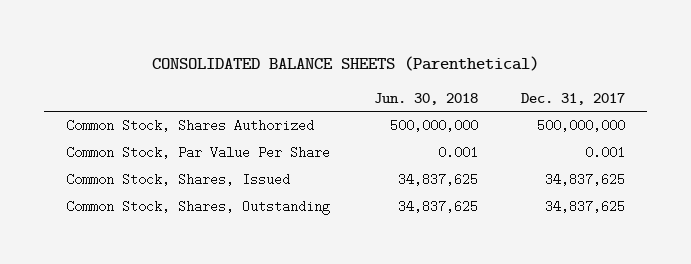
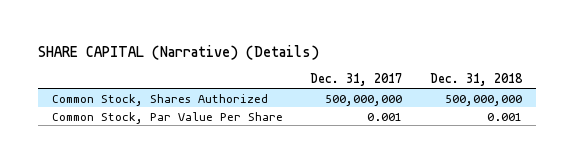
[151,55,539,71] CONSOLIDATED BALANCE SHEETS (Parenthetical) -> [37,45,319,61] SHARE CAPITAL (Narrative) (Details)
[373,92,478,105] Jun. 30, 2018 -> none
none -> [430,73,524,87] Dec. 31, 2018
[66,173,291,187] Common Stock, Shares, Issued -> none
[66,200,331,216] Common Stock, Shares, Outstanding -> none

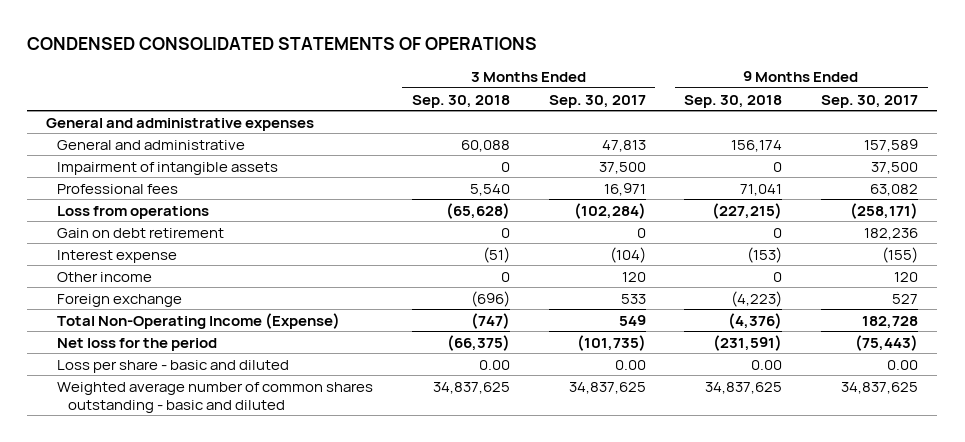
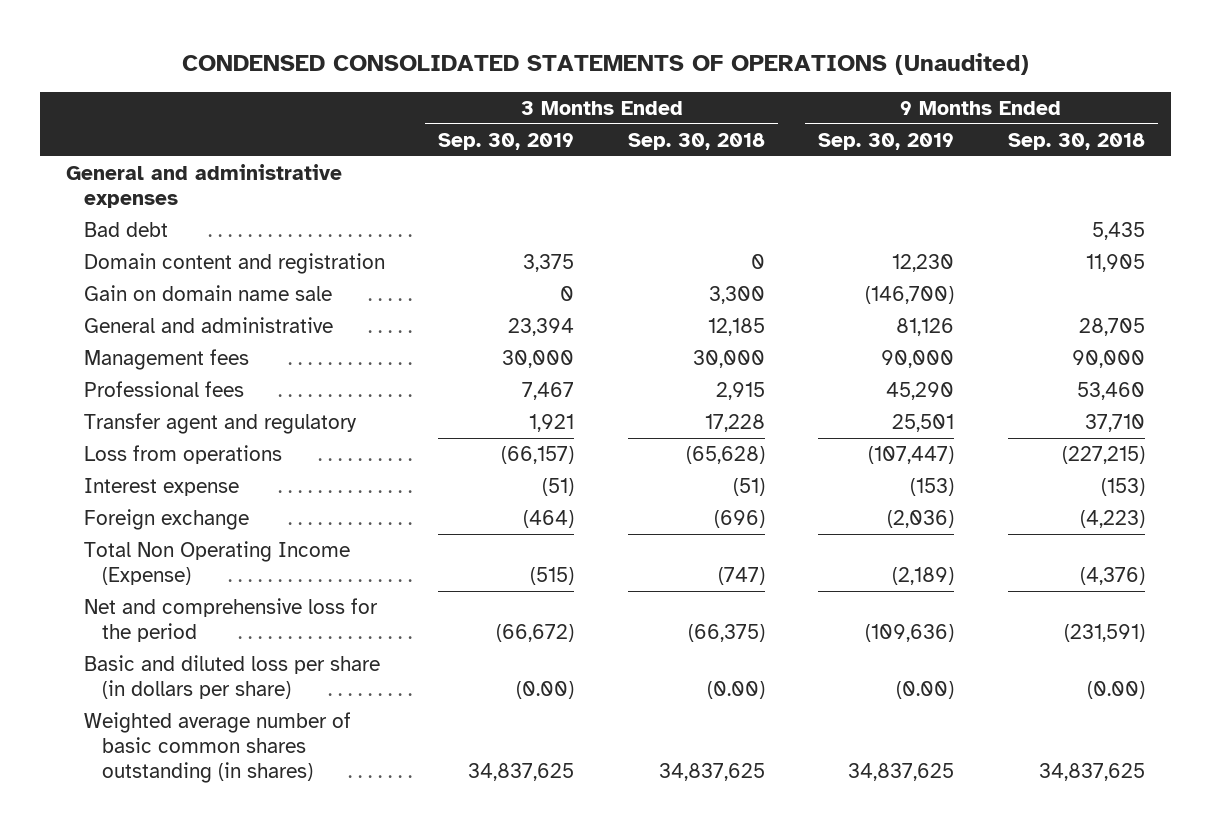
[27,37,538,51] CONDENSED CONSOLIDATED STATEMENTS OF OPERATIONS -> [181,53,1029,76] CONDENSED CONSOLIDATED STATEMENTS OF OPERATIONS (Unaudited)
[548,94,646,108] Sep. 30, 2017 -> none
[821,94,919,108] Sep. 30, 2017 -> none
none -> [438,132,575,150] Sep. 30, 2019
none -> [818,132,955,150] Sep. 30, 2019
[57,161,279,175] Impairment of intangible assets -> none
none -> [84,221,169,237] Bad debt
none -> [84,252,386,274] Domain content and registration
none -> [84,284,333,301] Gain on domain name sale
[460,139,510,152] 60,088 -> [707,317,765,336] 12,185
[731,139,783,152] 156,174 -> [1078,317,1145,336] 28,705
none -> [84,348,250,370] Management fees
[469,183,510,196] 5,540 -> [715,381,765,400] 2,915
[740,183,783,196] 71,041 -> [1076,381,1145,400] 53,460
none -> [84,412,358,434] Transfer agent and regulatory
[57,227,225,238] Gain on debt retirement -> none
[57,271,153,282] Other income -> none
[57,312,341,329] Total Non-Operating Income (Expense) -> [84,540,351,586] Total Non Operating Income (Expense)
[57,337,218,351] Net loss for the period -> [84,597,379,643] Net and comprehensive loss for the period
[57,359,290,373] Loss per share - basic and diluted -> [84,654,381,700] Basic and diluted loss per share (in dollars per share)
[478,359,510,370] 0.00 -> [706,681,765,700] (0.00)
[751,359,783,370] 0.00 -> [1086,681,1145,700] (0.00)
[57,381,374,413] Weighted average number of common shares outstanding - basic and diluted -> [84,711,352,784] Weighted average number of basic common shares outstanding (in shares)

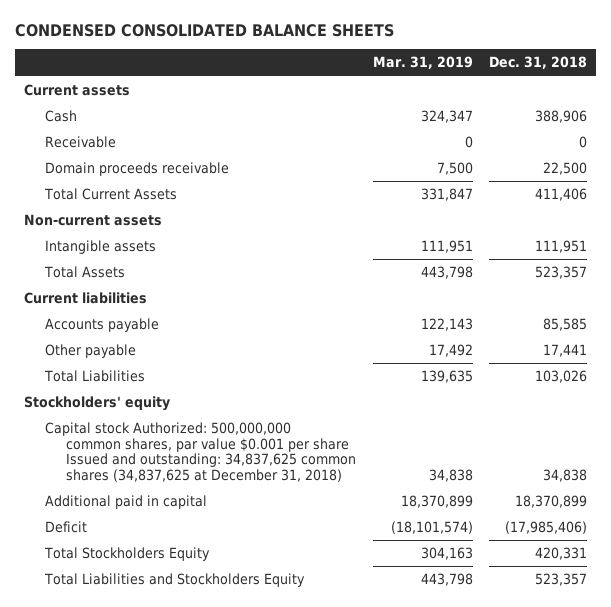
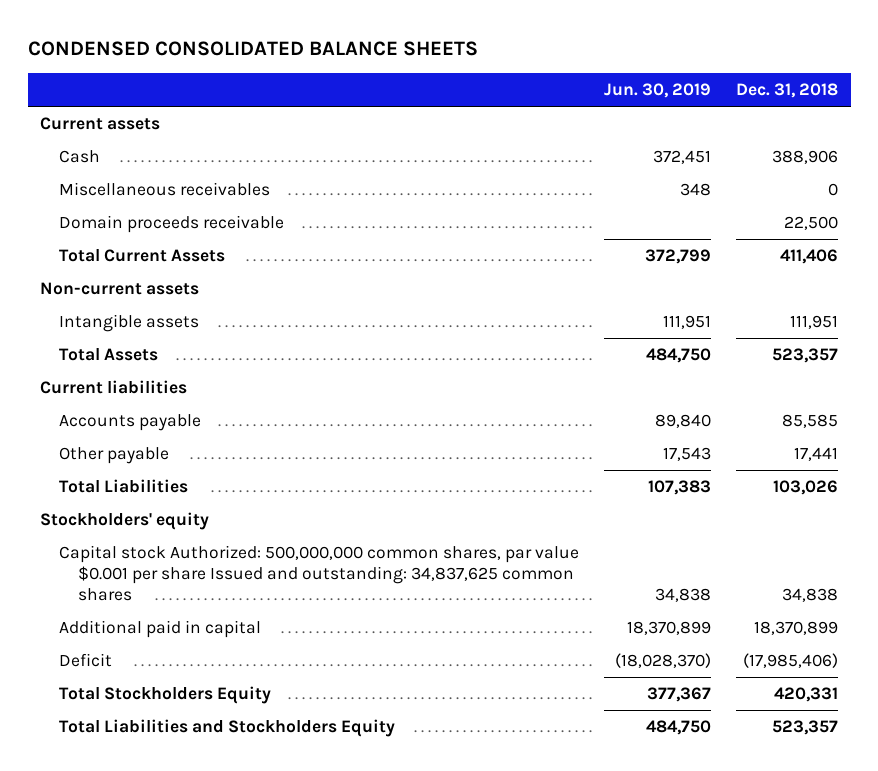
[372,56,473,70] Mar. 31, 2019 -> none
none -> [604,83,712,99] Jun. 30, 2019
[44,135,116,148] Receivable -> [58,182,270,197] Miscellaneous receivables
[44,421,356,482] Capital stock Authorized: 500,000,000 common shares, par value $0.001 per share Issued and outstanding: 34,837,625 common shares (34,837,625 at December 31, 2018) -> [58,545,579,602] Capital stock Authorized: 500,000,000 common shares, par value $0.001 per share Issued and outstanding: 34,837,625 common shares

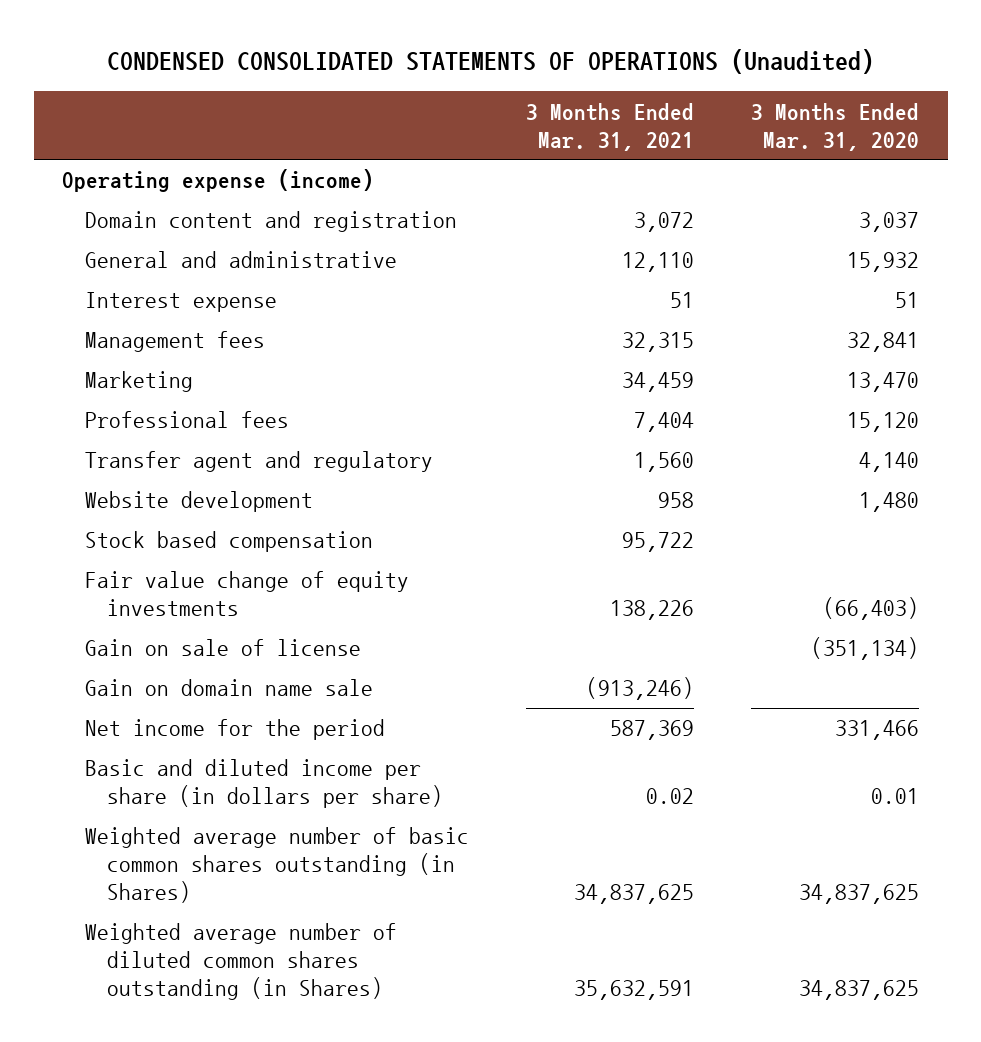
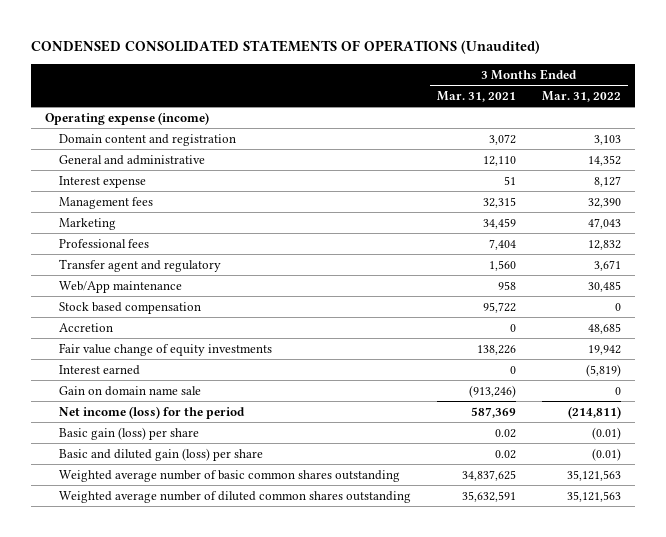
[751,102,920,151] 3 Months Ended Mar. 31, 2020 -> none
none -> [542,90,622,102] Mar. 31, 2022
[84,491,313,513] Website development -> [58,280,182,293] Web/App maintenance
none -> [58,322,113,332] Accretion
[84,639,361,657] Gain on sale of license -> none
none -> [58,364,140,375] Interest earned
[84,719,385,741] Net income for the period -> [58,405,245,419] Net income (loss) for the period
none -> [58,426,199,440] Basic gain (loss) per share
[84,759,444,809] Basic and diluted income per share (in dollars per share) -> [58,447,263,461] Basic and diluted gain (loss) per share
[84,827,469,904] Weighted average number of basic common shares outstanding (in Shares) -> [58,469,400,482] Weighted average number of basic common shares outstanding
[84,923,397,1001] Weighted average number of diluted common shares outstanding (in Shares) -> [58,490,411,503] Weighted average number of diluted common shares outstanding

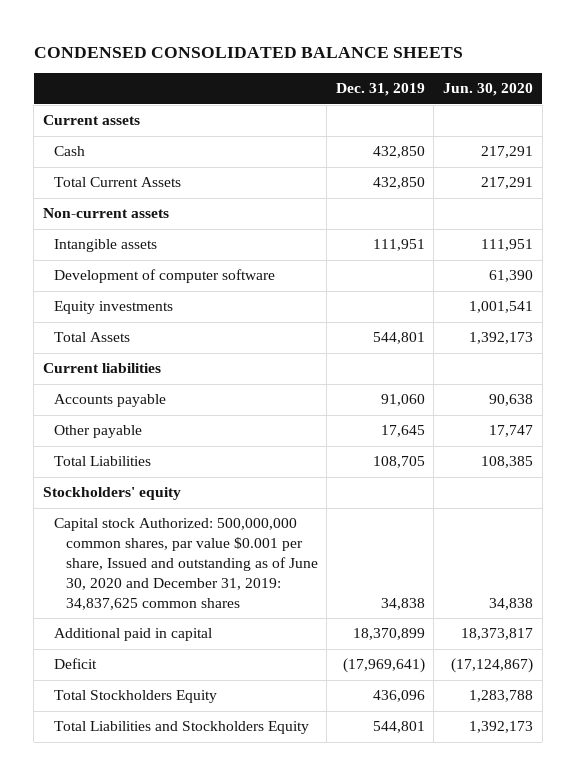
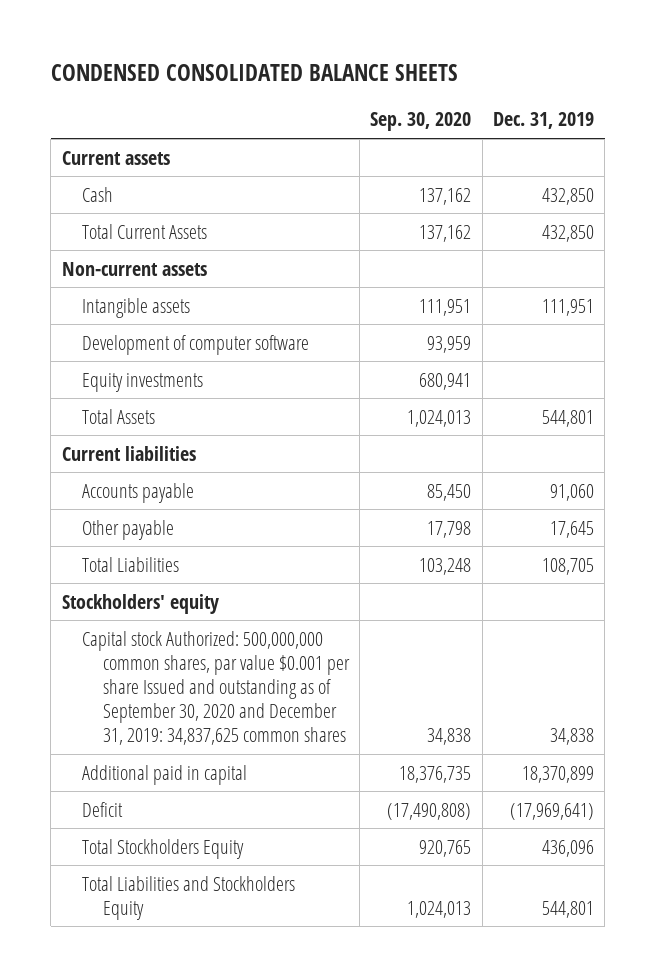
[442,83,533,97] Jun. 30, 2020 -> none
none -> [370,112,472,132] Sep. 30, 2020
[54,518,318,610] Capital stock Authorized: 500,000,000 common shares, par value $0.001 per share, Issued and outstanding as of June 30, 2020 and December 31, 2019: 34,837,625 common shares -> [82,630,350,746] Capital stock Authorized: 500,000,000 common shares, par value $0.001 per share Issued and outstanding as of September 30, 2020 and December 31, 2019: 34,837,625 common shares

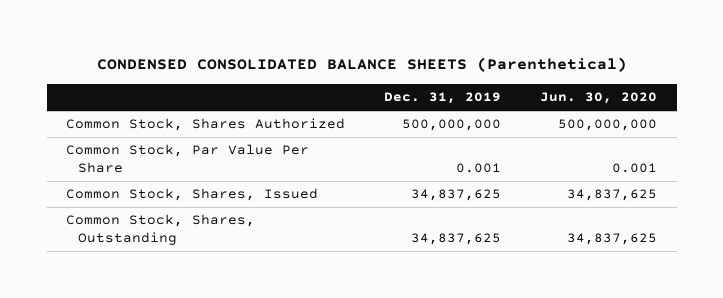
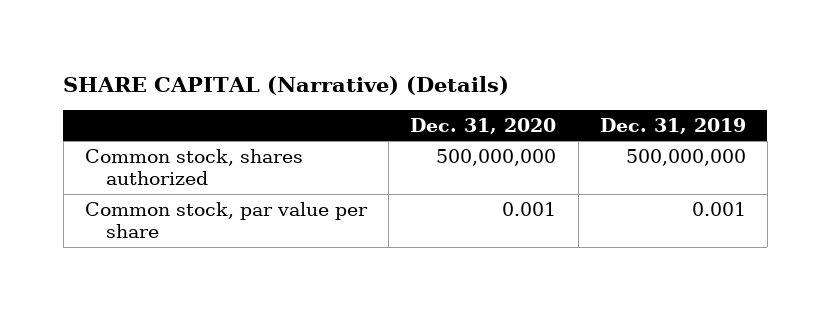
[96,57,627,73] CONDENSED CONSOLIDATED BALANCE SHEETS (Parenthetical) -> [63,75,510,95] SHARE CAPITAL (Narrative) (Details)
[540,92,658,105] Jun. 30, 2020 -> none
none -> [410,117,557,134] Dec. 31, 2020
[66,188,319,202] Common Stock, Shares, Issued -> none
[66,214,256,246] Common Stock, Shares, Outstanding -> none
[66,118,346,132] Common Stock, Shares Authorized -> [84,148,303,186] Common stock, shares authorized
[66,144,310,174] Common Stock, Par Value Per Share -> [84,201,368,239] Common stock, par value per share

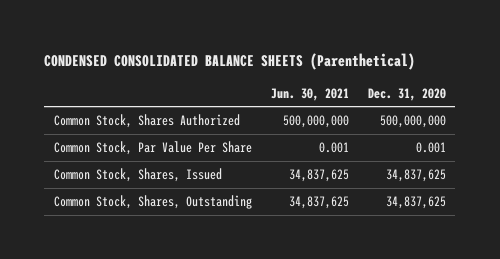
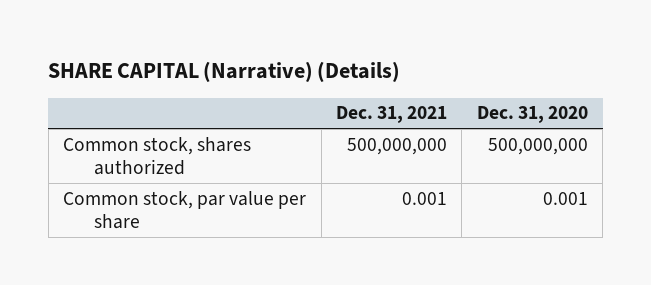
[44,52,416,70] CONDENSED CONSOLIDATED BALANCE SHEETS (Parenthetical) -> [48,61,401,83] SHARE CAPITAL (Narrative) (Details)
[270,87,349,101] Jun. 30, 2021 -> none
none -> [336,106,448,124] Dec. 31, 2021
[53,168,222,183] Common Stock, Shares, Issued -> none
[53,195,252,210] Common Stock, Shares, Outstanding -> none
[53,114,240,129] Common Stock, Shares Authorized -> [63,136,252,175] Common stock, shares authorized
[53,141,252,156] Common Stock, Par Value Per Share -> [63,190,307,229] Common stock, par value per share

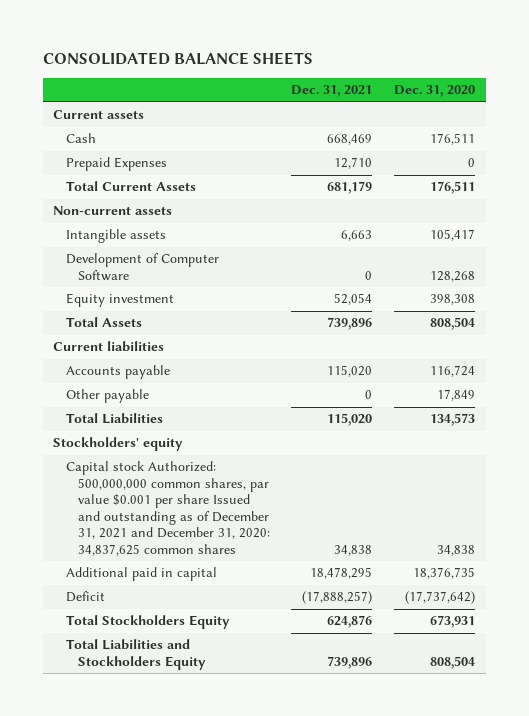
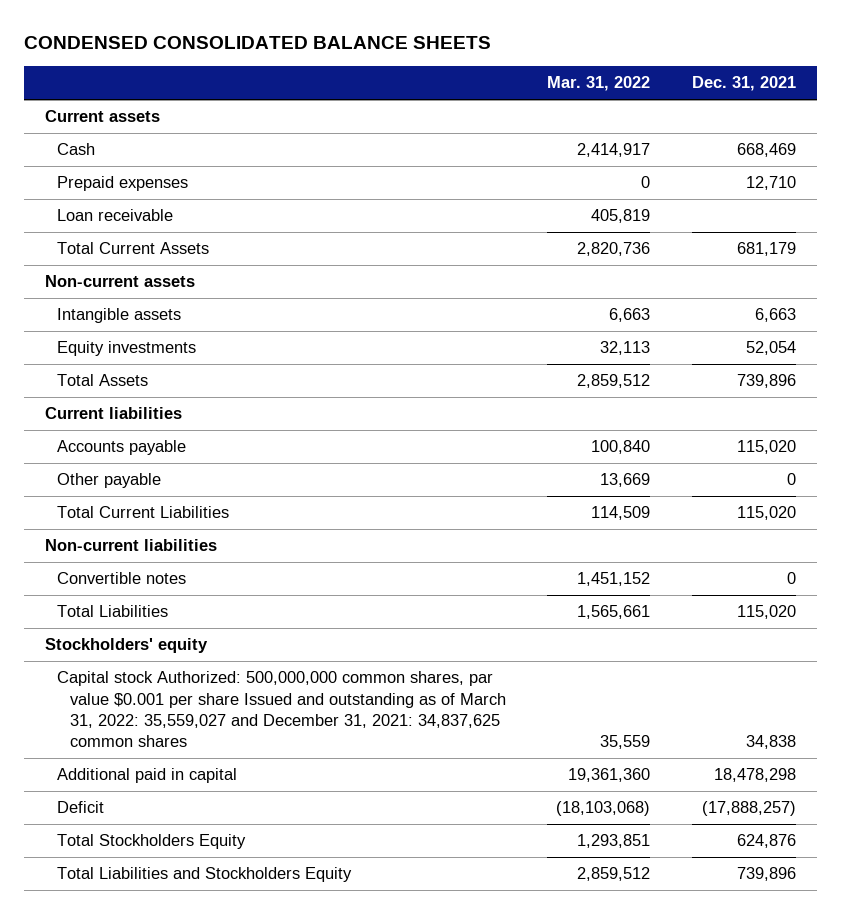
[42,52,313,66] CONSOLIDATED BALANCE SHEETS -> [23,36,491,50] CONDENSED CONSOLIDATED BALANCE SHEETS
[394,85,476,98] Dec. 31, 2020 -> none
none -> [547,76,651,92] Mar. 31, 2022
[65,157,167,172] Prepaid Expenses -> [57,176,189,192] Prepaid expenses
none -> [57,209,174,222] Loan receivable
[65,253,219,281] Development of Computer Software -> none
[65,293,174,308] Equity investment -> [57,341,197,357] Equity investments
none -> [57,506,230,519] Total Current Liabilities
none -> [44,539,217,552] Non-current liabilities
none -> [57,572,187,585] Convertible notes
[65,461,270,556] Capital stock Authorized: 500,000,000 common shares, par value $0.001 per share Issued and outstanding as of December 31, 2021 and December 31, 2020: 34,837,625 common shares -> [57,671,506,748] Capital stock Authorized: 500,000,000 common shares, par value $0.001 per share Issued and outstanding as of March 31, 2022: 35,559,027 and December 31, 2021: 34,837,625 common shares
[310,567,373,580] 18,478,295 -> [714,768,797,783] 18,478,298

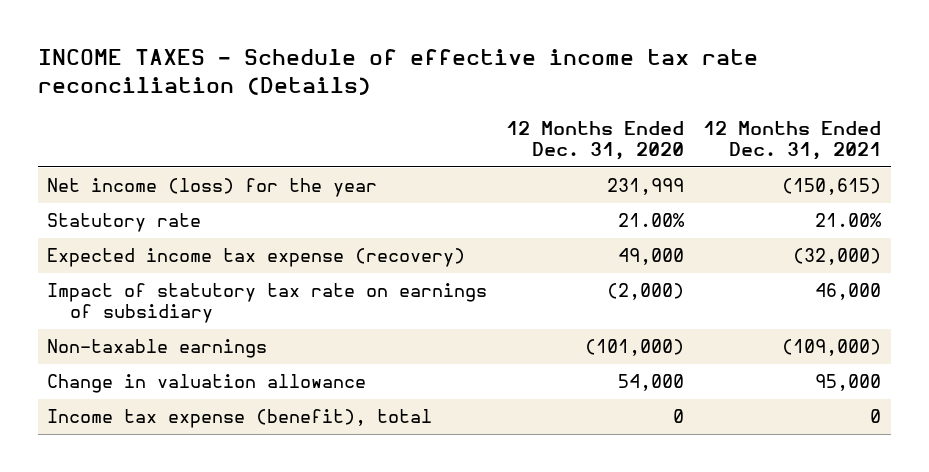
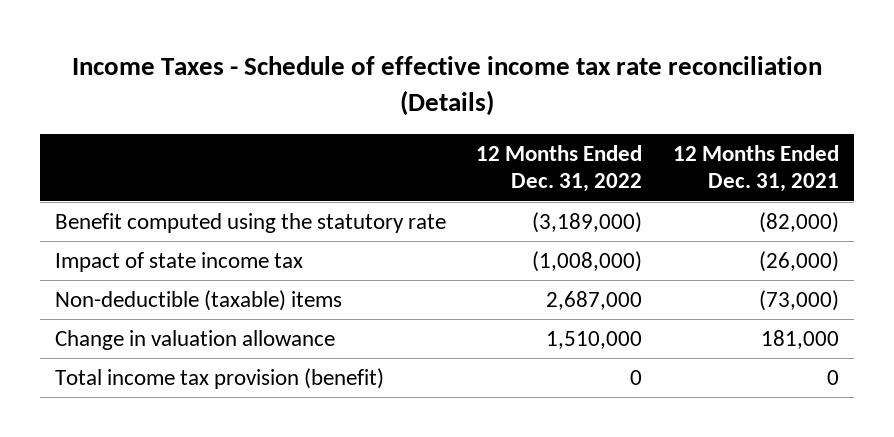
[37,49,758,96] INCOME TAXES - Schedule of effective income tax rate reconciliation (Details) -> [71,56,822,116] Income Taxes - Schedule of effective income tax rate reconciliation (Details)
[506,121,685,161] 12 Months Ended Dec. 31, 2020 -> none
none -> [476,144,643,193] 12 Months Ended Dec. 31, 2022
[47,178,378,198] Net income (loss) for the year -> none
[47,213,202,233] Statutory rate -> none
[47,248,466,268] Expected income tax expense (recovery) -> none
none -> [55,212,447,233] Benefit computed using the statutory rate
[47,283,488,324] Impact of statutory tax rate on earnings of subsidiary -> [55,251,304,272] Impact of state income tax
[815,283,882,301] 46,000 -> [758,250,839,272] (26,000)
[47,339,268,359] Non-taxable earnings -> [55,289,343,311] Non-deductible (taxable) items
[782,339,882,357] (109,000) -> [758,289,839,311] (73,000)
[815,374,882,392] 95,000 -> [760,329,839,349] 181,000
[47,409,433,429] Income tax expense (benefit), total -> [55,367,385,389] Total income tax provision (benefit)

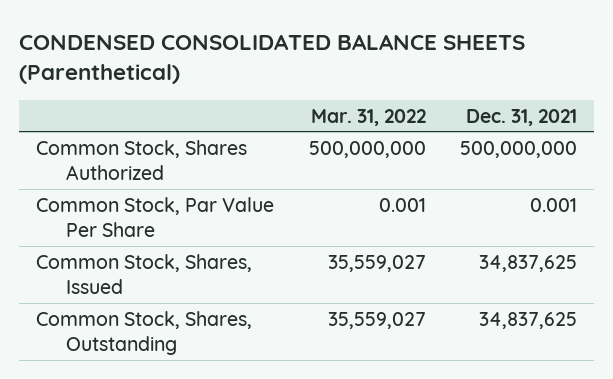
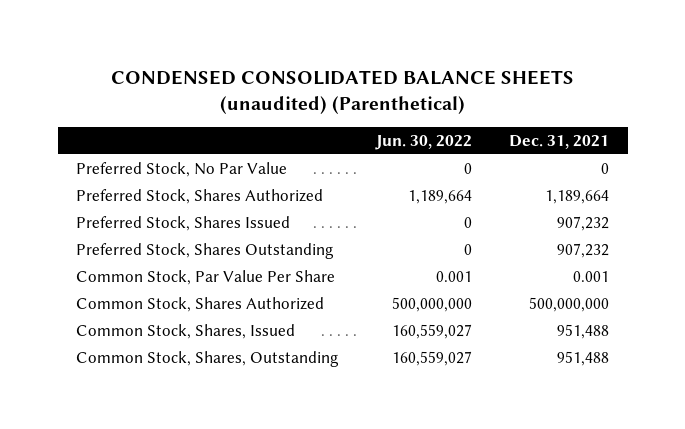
[19,33,526,85] CONDENSED CONSOLIDATED BALANCE SHEETS (Parenthetical) -> [110,69,574,115] CONDENSED CONSOLIDATED BALANCE SHEETS (unaudited) (Parenthetical)
[310,108,426,126] Mar. 31, 2022 -> none
none -> [374,134,472,150] Jun. 30, 2022
none -> [76,161,288,177] Preferred Stock, No Par Value
none -> [76,188,324,204] Preferred Stock, Shares Authorized
none -> [76,215,291,231] Preferred Stock, Shares Issued
none -> [76,242,335,259] Preferred Stock, Shares Outstanding
[36,139,248,181] Common Stock, Shares Authorized -> [76,296,325,312] Common Stock, Shares Authorized
[478,254,577,272] 34,837,625 -> [557,323,610,339] 951,488
[478,311,577,329] 34,837,625 -> [557,350,610,366] 951,488

